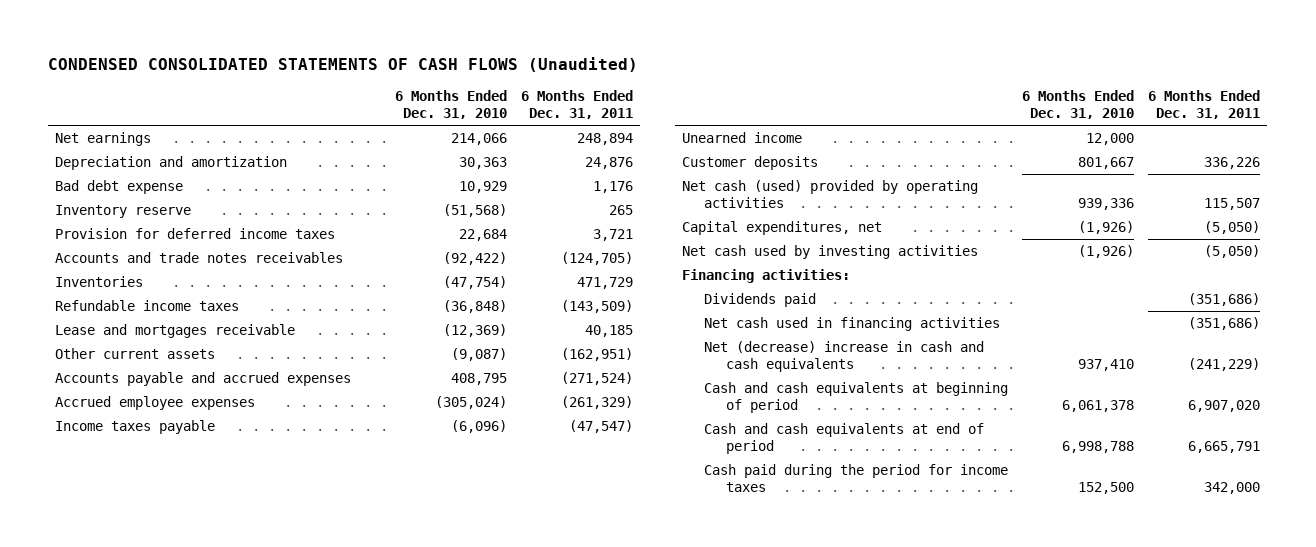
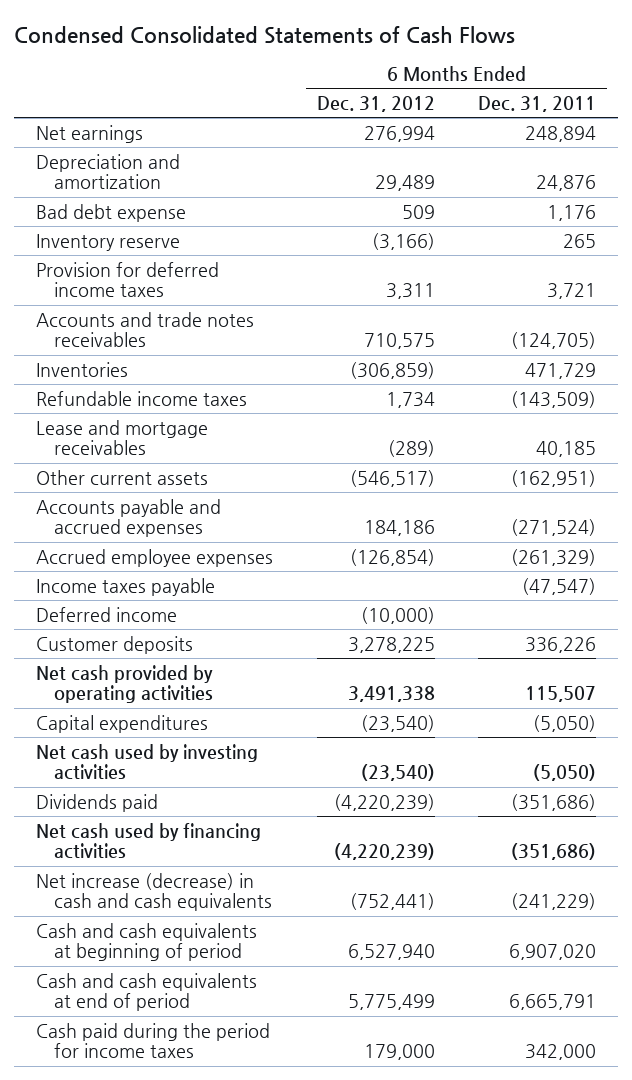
[48,57,639,73] CONDENSED CONSOLIDATED STATEMENTS OF CASH FLOWS (Unaudited) -> [14,25,516,44] Condensed Consolidated Statements of Cash Flows
[395,90,508,120] 6 Months Ended Dec. 31, 2010 -> none
none -> [316,96,435,113] Dec. 31, 2012
[55,324,296,339] Lease and mortgages receivable -> [36,419,209,456] Lease and mortgage receivables
[682,132,803,144] Unearned income -> [36,606,178,622] Deferred income
[682,180,979,209] Net cash (used) provided by operating activities -> [36,664,214,704] Net cash provided by operating activities
[682,221,883,236] Capital expenditures, net -> [36,714,209,733] Capital expenditures
[682,269,851,284] Financing activities: -> none
[704,317,1001,332] Net cash used in financing activities -> [36,822,262,860] Net cash used by financing activities
[704,341,985,373] Net (decrease) increase in cash and cash equivalents -> [36,872,273,912] Net increase (decrease) in cash and cash equivalents

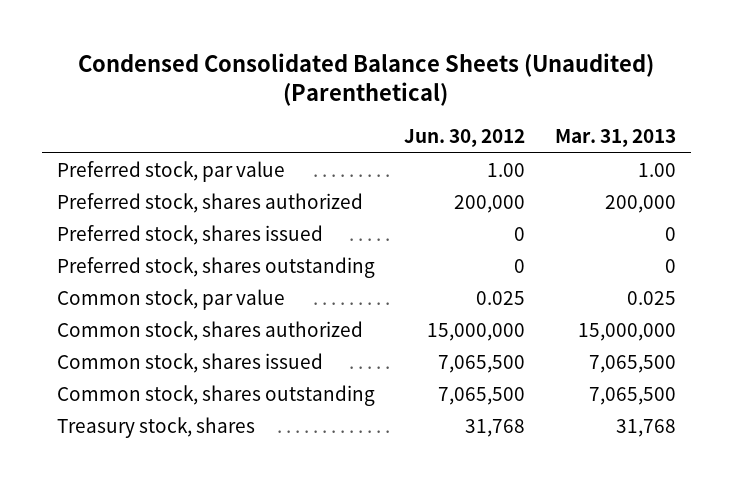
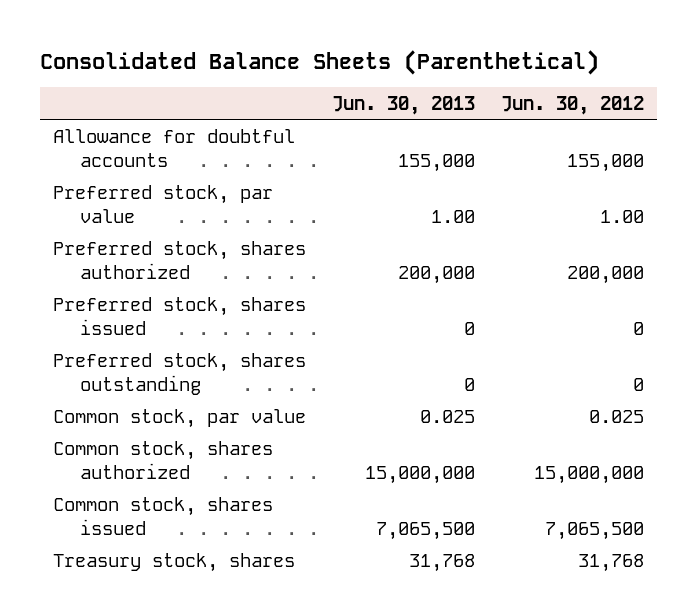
[78,52,655,107] Condensed Consolidated Balance Sheets (Unaudited) (Parenthetical) -> [40,49,600,75] Consolidated Balance Sheets (Parenthetical)
[554,129,676,148] Mar. 31, 2013 -> none
none -> [331,95,475,115] Jun. 30, 2013
none -> [53,128,296,167] Allowance for doubtful accounts
[56,385,375,407] Common stock, shares outstanding -> none

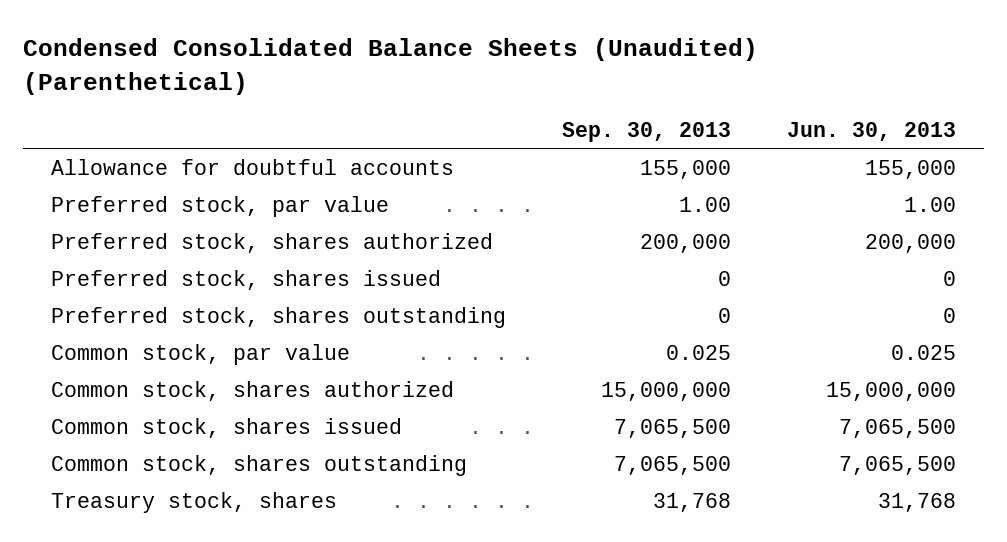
[40,49,600,75] Consolidated Balance Sheets (Parenthetical) -> [23,38,759,95] Condensed Consolidated Balance Sheets (Unaudited) (Parenthetical)
[500,95,644,115] Jun. 30, 2012 -> none
none -> [561,121,731,142] Sep. 30, 2013
none -> [50,454,467,476] Common stock, shares outstanding

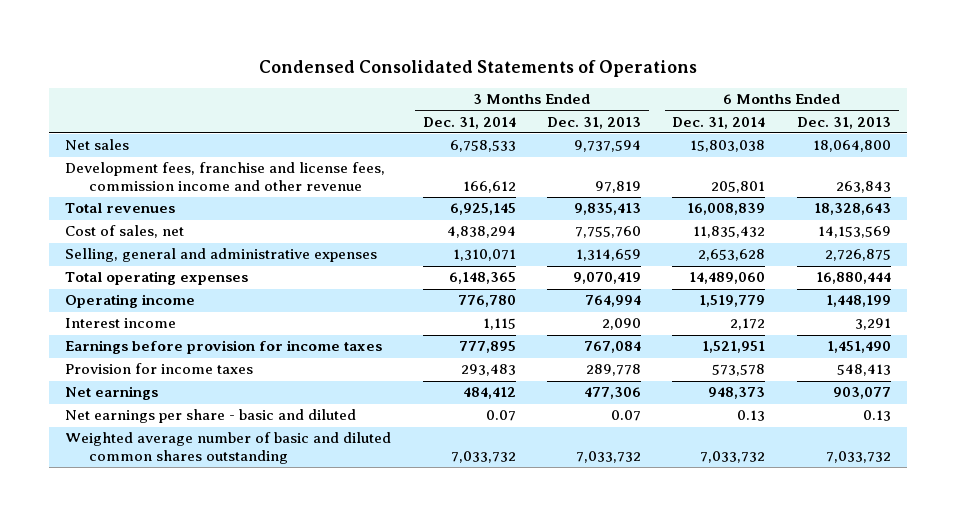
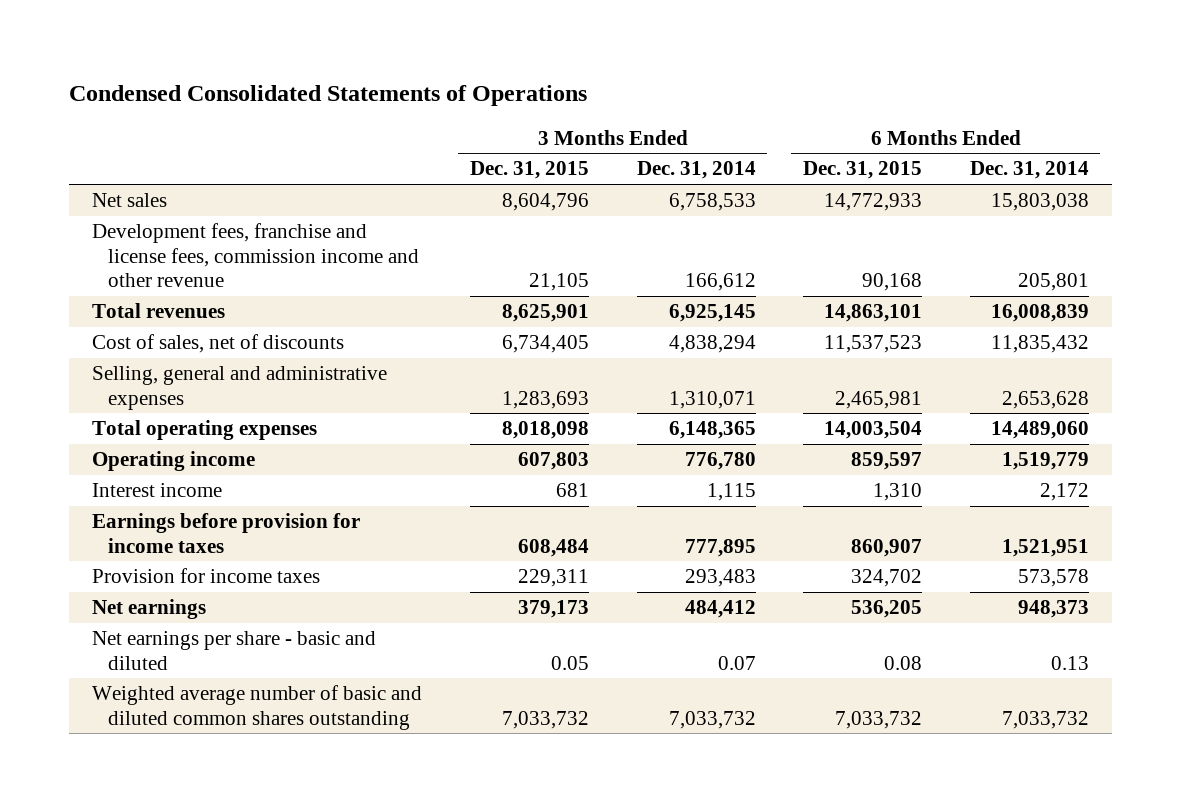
[546,116,641,129] Dec. 31, 2013 -> none
[796,116,891,129] Dec. 31, 2013 -> none
none -> [470,161,590,180] Dec. 31, 2015
none -> [803,161,923,180] Dec. 31, 2015
[65,225,185,239] Cost of sales, net -> [92,334,345,354] Cost of sales, net of discounts

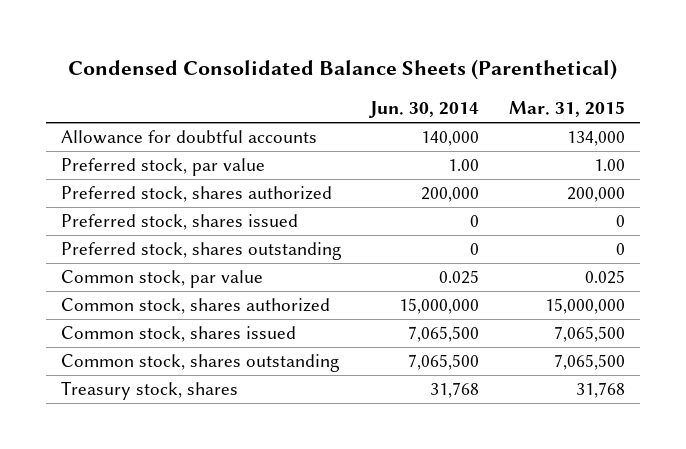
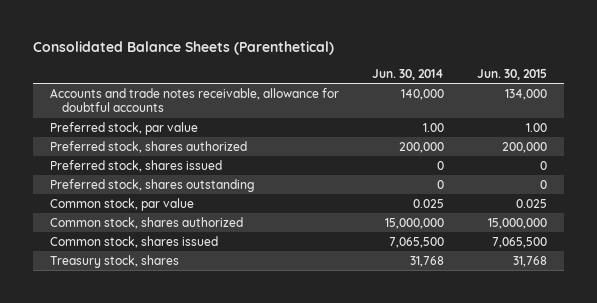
[67,59,617,81] Condensed Consolidated Balance Sheets (Parenthetical) -> [33,40,335,55] Consolidated Balance Sheets (Parenthetical)
[509,101,626,118] Mar. 31, 2015 -> none
none -> [477,68,548,80] Jun. 30, 2015
[60,130,317,145] Allowance for doubtful accounts -> [49,87,339,113] Accounts and trade notes receivable, allowance for doubtful accounts
[60,354,339,373] Common stock, shares outstanding -> none

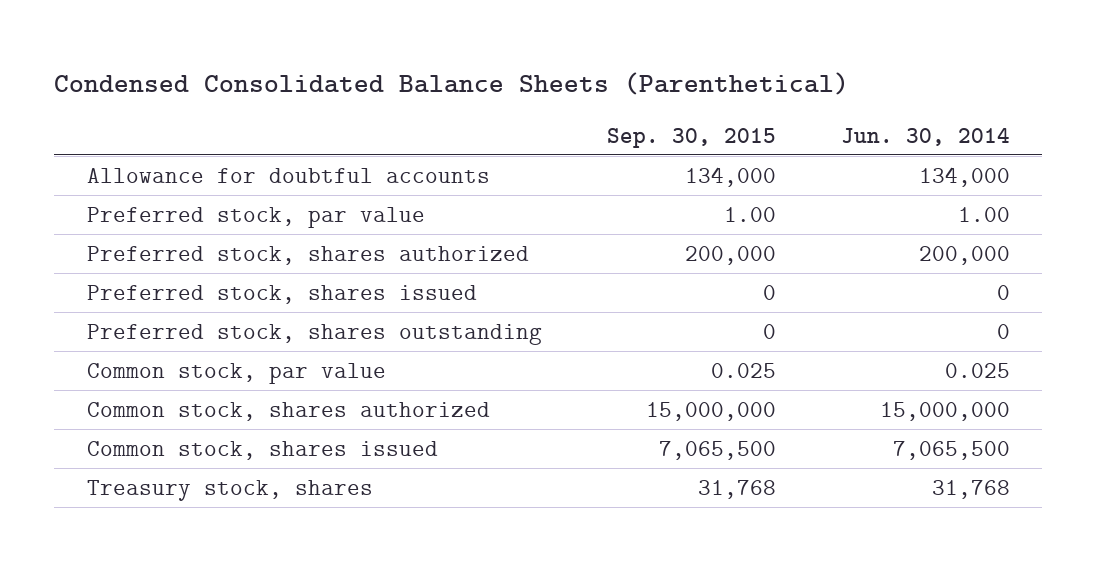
[33,40,335,55] Consolidated Balance Sheets (Parenthetical) -> [54,71,850,95] Condensed Consolidated Balance Sheets (Parenthetical)
[477,68,548,80] Jun. 30, 2015 -> none
none -> [606,127,776,148] Sep. 30, 2015
[49,87,339,113] Accounts and trade notes receivable, allowance for doubtful accounts -> [86,167,490,183] Allowance for doubtful accounts
[400,88,444,100] 140,000 -> [918,166,1010,187] 134,000

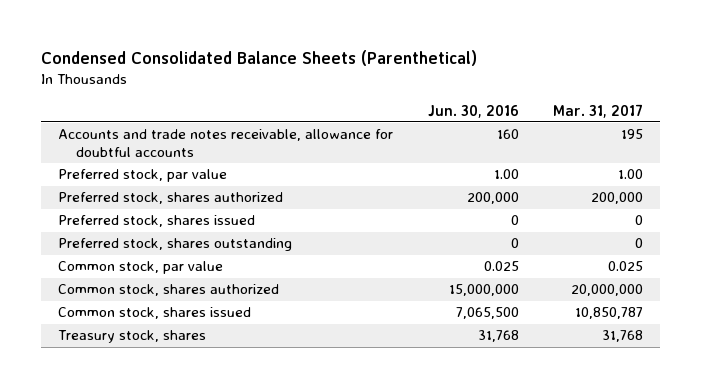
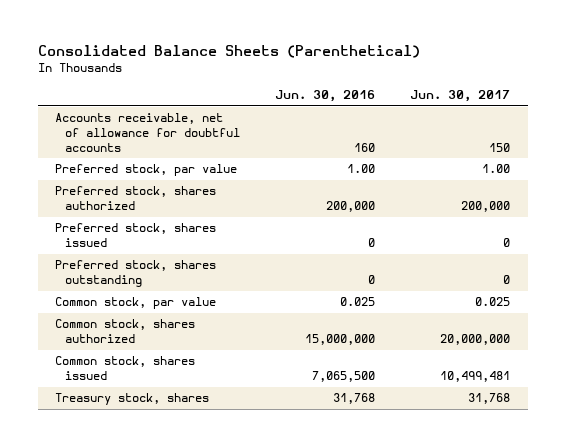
[41,50,478,67] Condensed Consolidated Balance Sheets (Parenthetical) -> [37,45,420,59] Consolidated Balance Sheets (Parenthetical)
[552,103,643,118] Mar. 31, 2017 -> none
none -> [410,90,511,103] Jun. 30, 2017
[58,129,394,158] Accounts and trade notes receivable, allowance for doubtful accounts -> [55,113,240,152] Accounts receivable, net of allowance for doubtful accounts

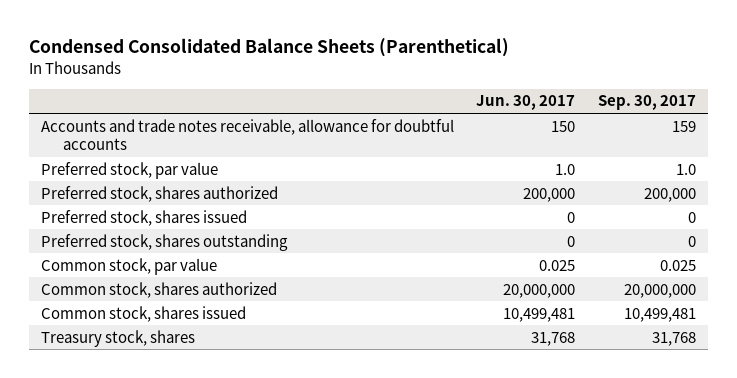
[37,45,420,59] Consolidated Balance Sheets (Parenthetical) -> [29,37,510,57] Condensed Consolidated Balance Sheets (Parenthetical)
[274,90,375,103] Jun. 30, 2016 -> none
none -> [598,95,697,111] Sep. 30, 2017
[55,113,240,152] Accounts receivable, net of allowance for doubtful accounts -> [40,118,454,151] Accounts and trade notes receivable, allowance for doubtful accounts
[482,164,511,174] 1.00 -> [555,163,576,175] 1.0

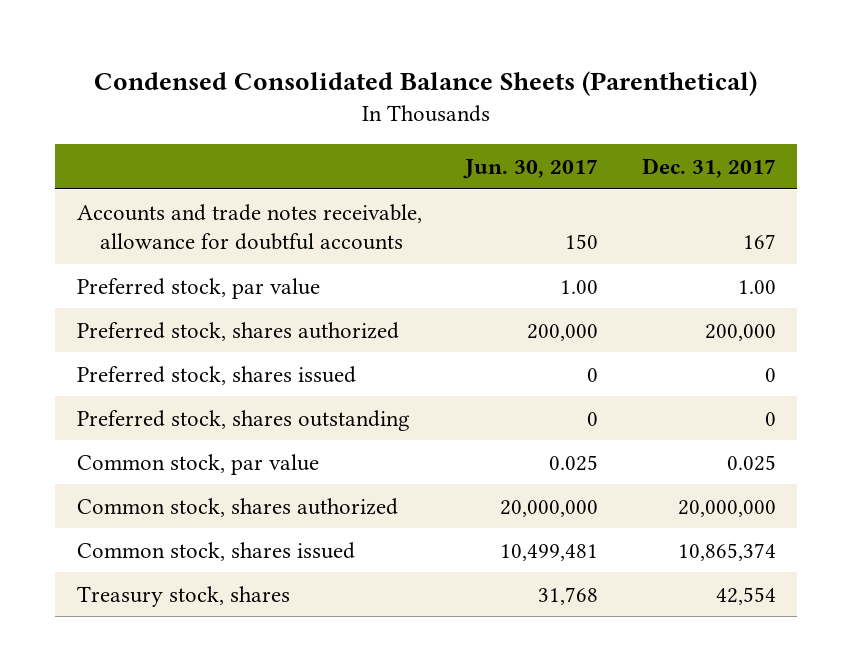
[598,95,697,111] Sep. 30, 2017 -> none
none -> [641,158,776,179] Dec. 31, 2017
[555,163,576,175] 1.0 -> [560,279,599,294] 1.00

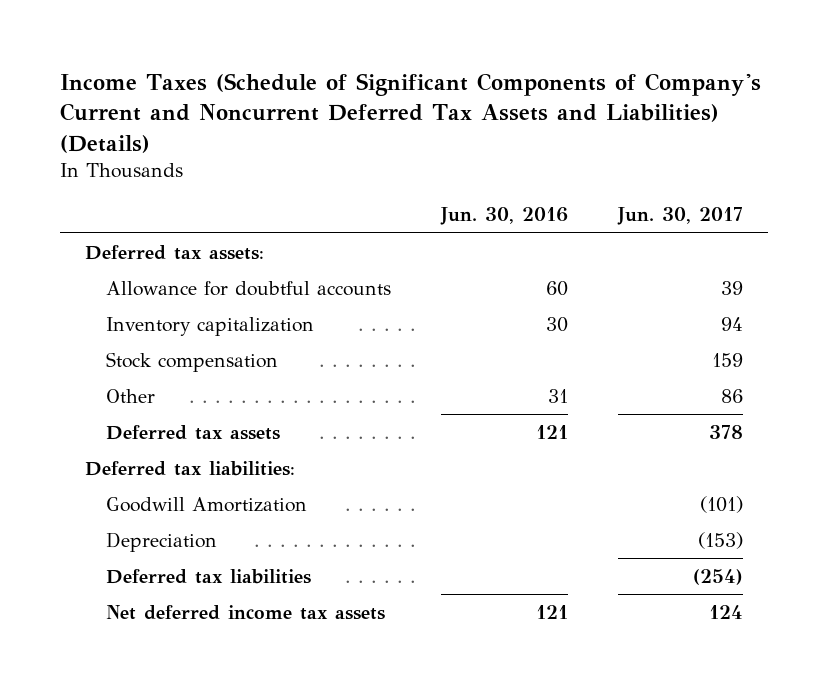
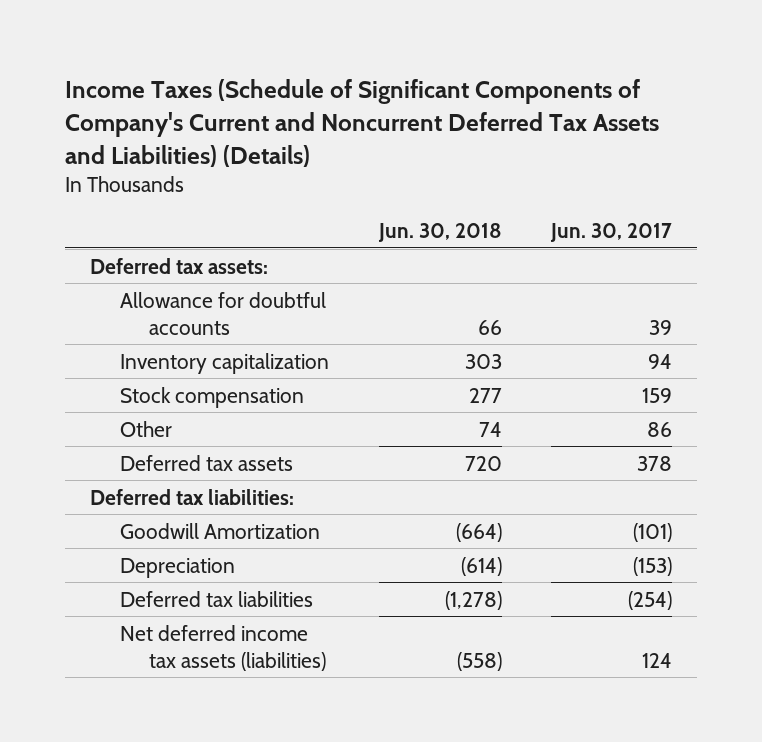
[440,207,569,226] Jun. 30, 2016 -> none
none -> [377,223,502,243] Jun. 30, 2018
[106,604,386,620] Net deferred income tax assets -> [119,624,327,671] Net deferred income tax assets (liabilities)

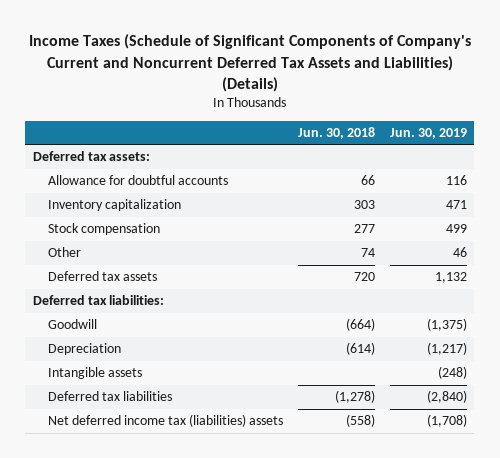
[550,223,673,243] Jun. 30, 2017 -> none
none -> [389,127,467,139] Jun. 30, 2019
[119,522,320,539] Goodwill Amortization -> [47,319,97,330] Goodwill
none -> [47,367,142,380] Intangible assets
[119,624,327,671] Net deferred income tax assets (liabilities) -> [47,414,283,428] Net deferred income tax (liabilities) assets

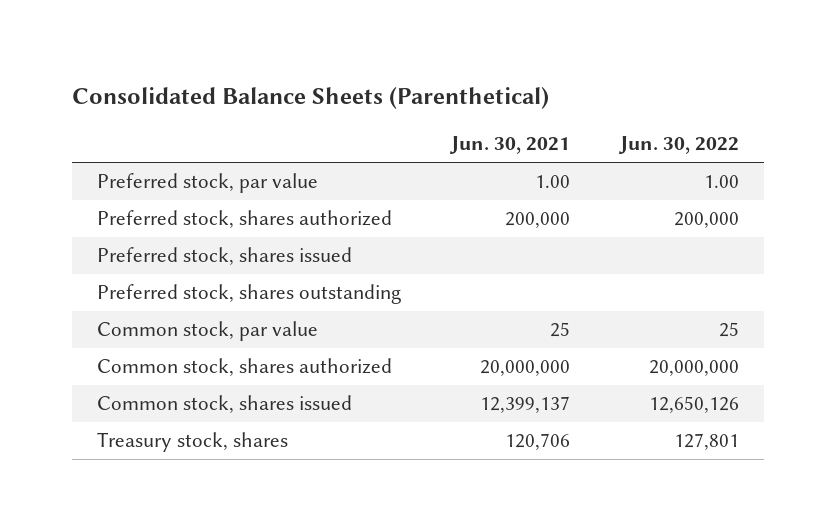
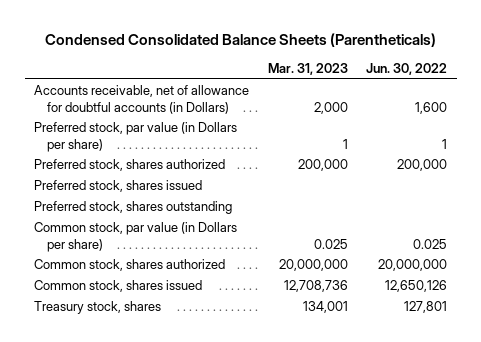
[71,87,549,110] Consolidated Balance Sheets (Parenthetical) -> [44,33,436,48] Condensed Consolidated Balance Sheets (Parentheticals)
[448,136,570,155] Jun. 30, 2021 -> none
none -> [267,63,348,76] Mar. 31, 2023
none -> [33,85,249,114] Accounts receivable, net of allowance for doubtful accounts (in Dollars)
[96,173,318,194] Preferred stock, par value -> [33,122,237,152] Preferred stock, par value (in Dollars per share)
[704,175,740,189] 1.00 -> [442,138,448,149] 1
[96,321,318,342] Common stock, par value -> [33,222,237,252] Common stock, par value (in Dollars per share)
[719,322,740,338] 25 -> [413,238,448,249] 0.025

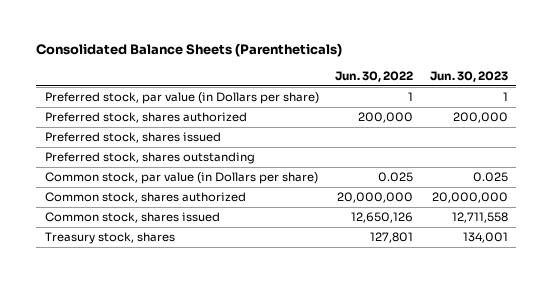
[44,33,436,48] Condensed Consolidated Balance Sheets (Parentheticals) -> [36,42,343,57] Consolidated Balance Sheets (Parentheticals)
[267,63,348,76] Mar. 31, 2023 -> none
none -> [429,70,508,82] Jun. 30, 2023
[33,85,249,114] Accounts receivable, net of allowance for doubtful accounts (in Dollars) -> none

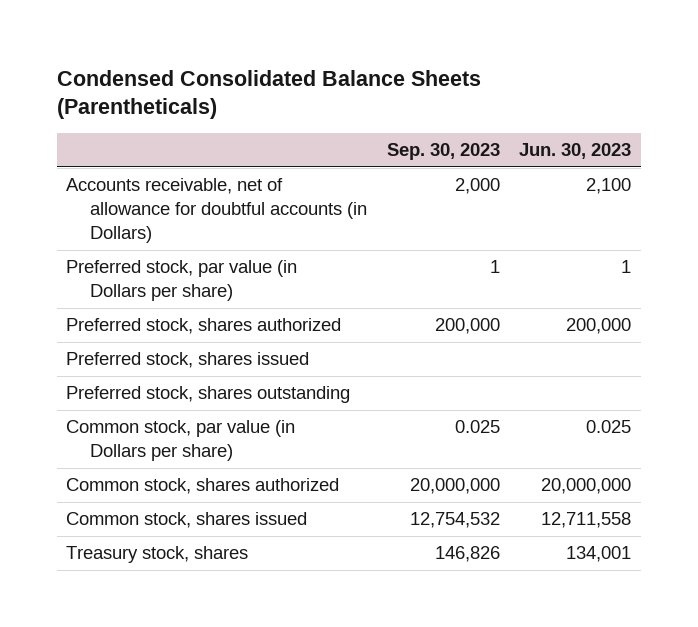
[36,42,343,57] Consolidated Balance Sheets (Parentheticals) -> [56,69,481,120] Condensed Consolidated Balance Sheets (Parentheticals)
[335,70,414,82] Jun. 30, 2022 -> none
none -> [386,143,500,161] Sep. 30, 2023
none -> [66,178,368,244] Accounts receivable, net of allowance for doubtful accounts (in Dollars)

